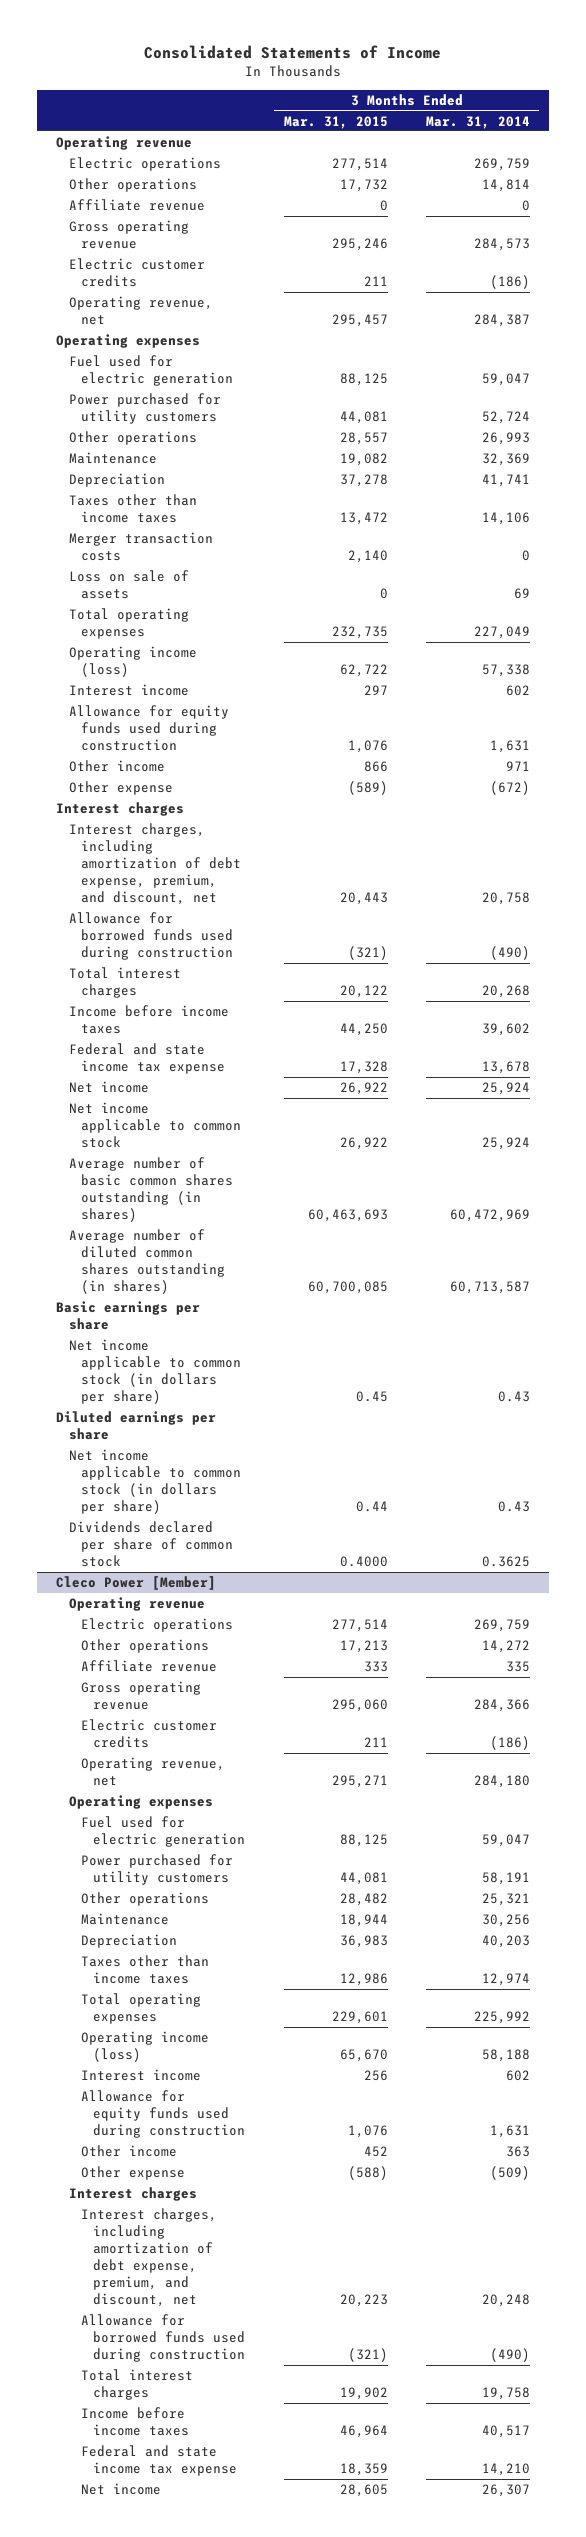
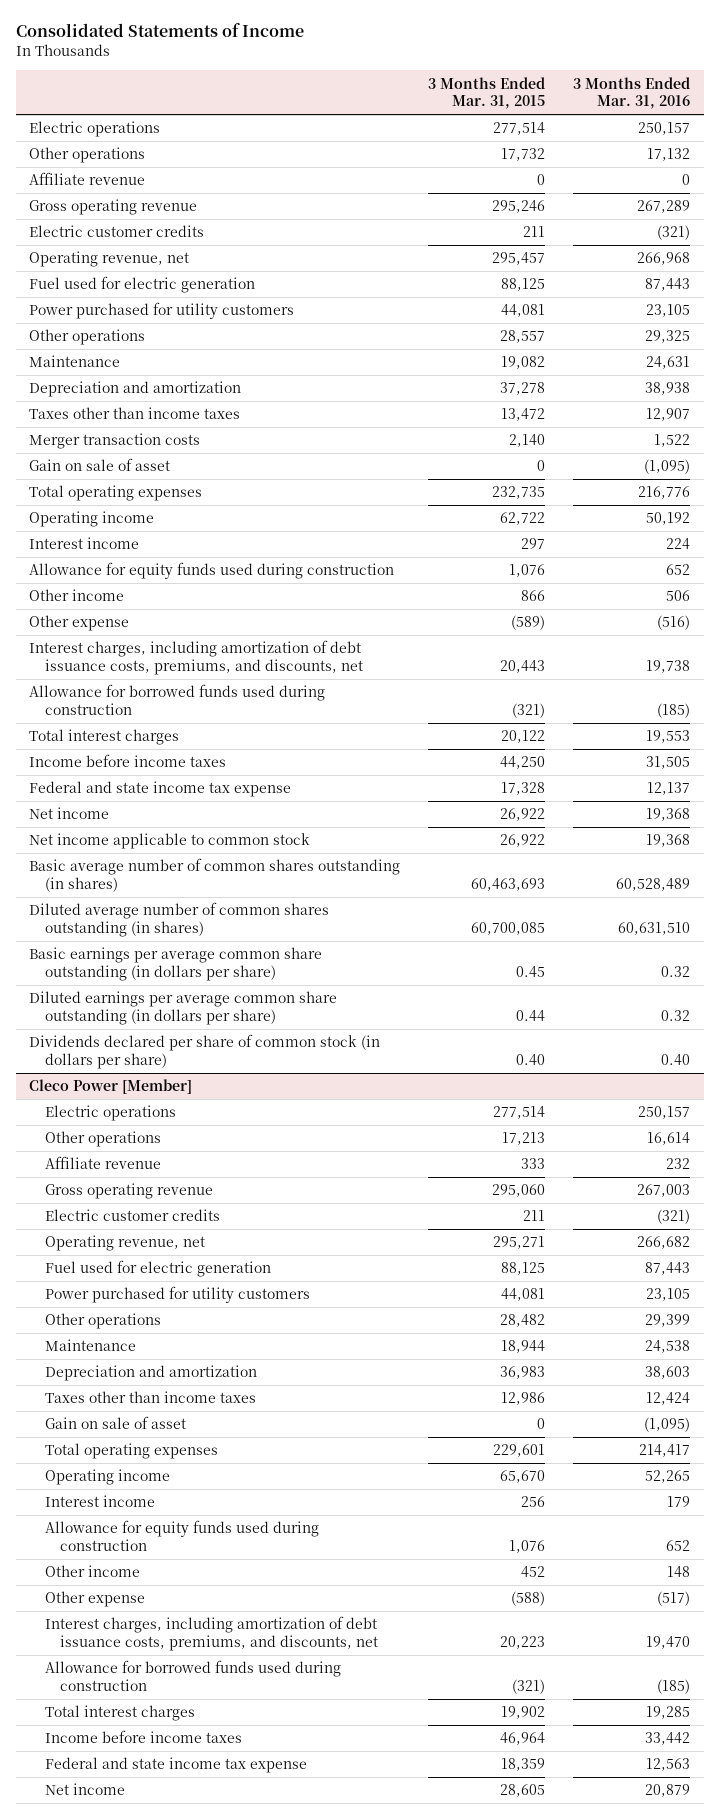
[425,115,530,129] Mar. 31, 2014 -> none
none -> [573,76,691,110] 3 Months Ended Mar. 31, 2016
[56,136,193,151] Operating revenue -> none
[56,334,201,349] Operating expenses -> none
[68,473,165,488] Depreciation -> [29,381,242,398] Depreciation and amortization
[68,570,189,600] Loss on sale of assets -> [29,458,171,472] Gain on sale of asset
[68,646,197,678] Operating income (loss) -> [29,511,155,528] Operating income
[56,802,185,817] Interest charges -> none
[68,823,241,906] Interest charges, including amortization of debt expense, premium, and discount, net -> [29,640,363,676] Interest charges, including amortization of debt issuance costs, premiums, and discounts, net
[56,1301,201,1331] Basic earnings per share -> none
[56,1411,217,1441] Diluted earnings per share -> none
[68,1157,233,1223] Average number of basic common shares outstanding (in shares) -> [29,858,401,893] Basic average number of common shares outstanding (in shares)
[68,1229,225,1295] Average number of diluted common shares outstanding (in shares) -> [29,902,330,938] Diluted average number of common shares outstanding (in shares)
[68,1339,241,1405] Net income applicable to common stock (in dollars per share) -> [29,947,323,982] Basic earnings per average common share outstanding (in dollars per share)
[68,1449,241,1515] Net income applicable to common stock (in dollars per share) -> [29,991,338,1026] Diluted earnings per average common share outstanding (in dollars per share)
[68,1521,233,1568] Dividends declared per share of common stock -> [29,1034,381,1070] Dividends declared per share of common stock (in dollars per share)
[339,1556,388,1568] 0.4000 -> [516,1054,546,1066] 0.40
[68,1597,205,1612] Operating revenue -> none
[68,1795,213,1810] Operating expenses -> none
[80,1934,177,1949] Depreciation -> [44,1365,257,1382] Depreciation and amortization
none -> [44,1416,186,1430] Gain on sale of asset
[80,2031,209,2063] Operating income (loss) -> [44,1469,170,1486] Operating income
[68,2187,197,2202] Interest charges -> none
[80,2208,217,2308] Interest charges, including amortization of debt expense, premium, and discount, net -> [44,1616,379,1652] Interest charges, including amortization of debt issuance costs, premiums, and discounts, net

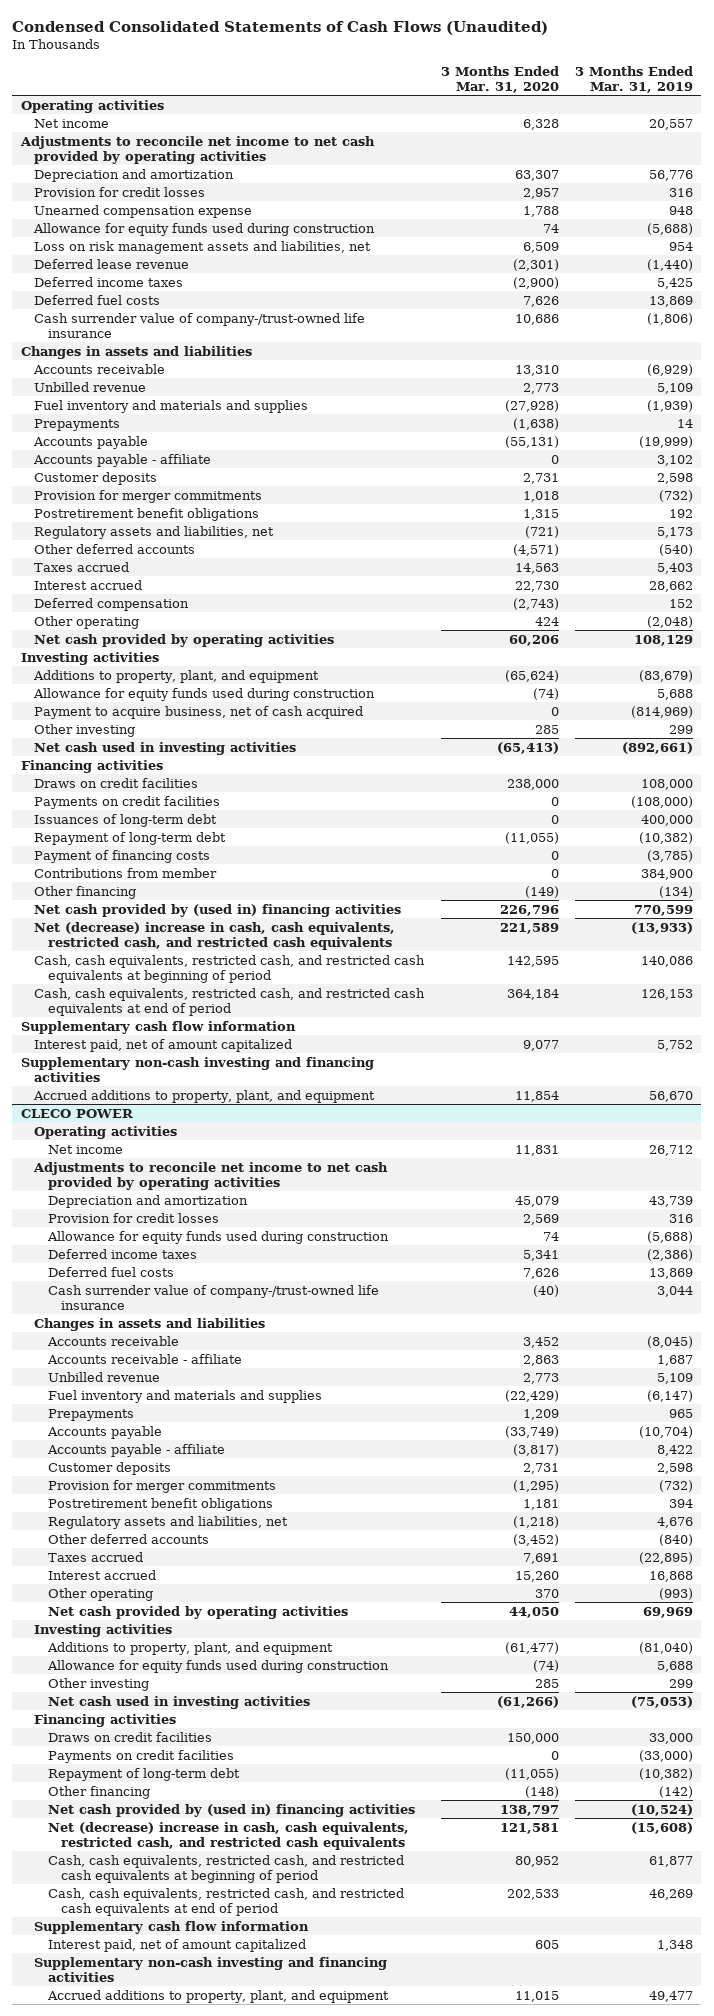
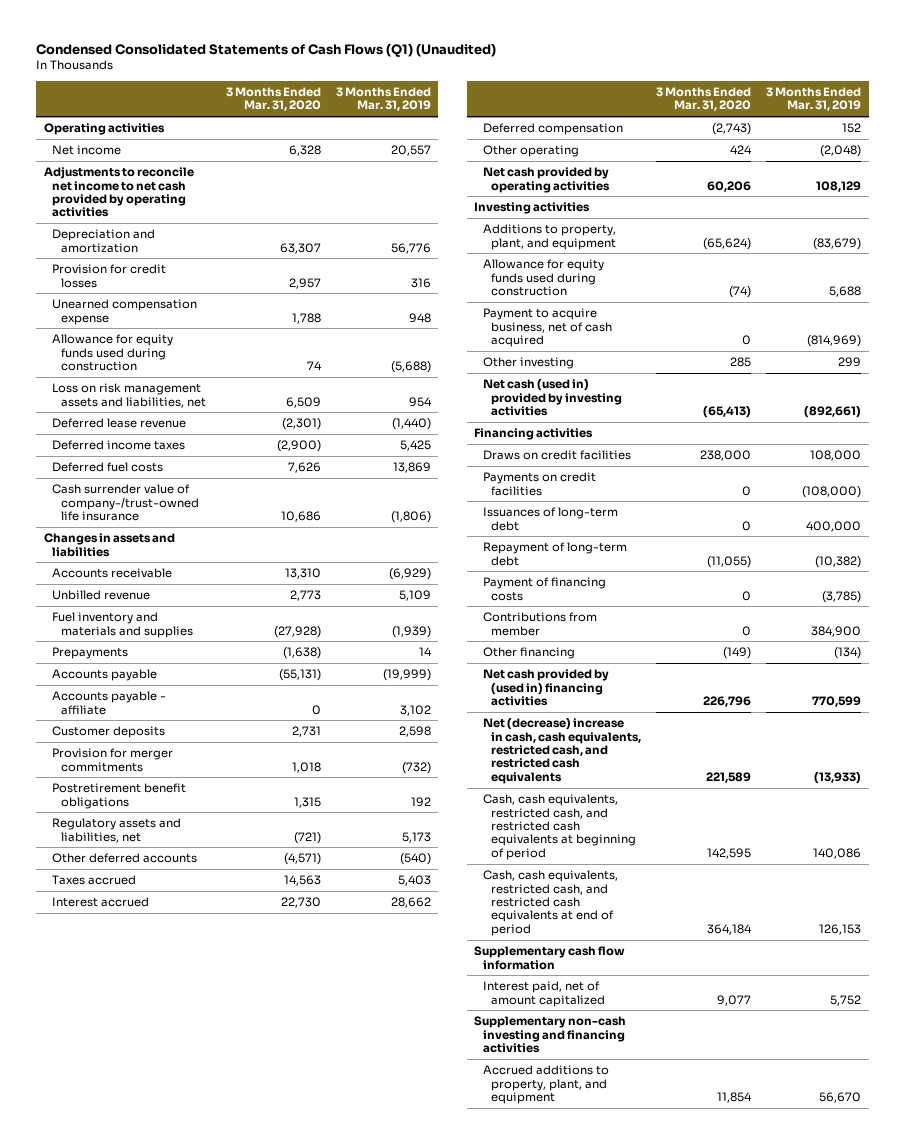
[12,21,549,36] Condensed Consolidated Statements of Cash Flows (Unaudited) -> [36,42,497,57] Condensed Consolidated Statements of Cash Flows (Q1) (Unaudited)
[34,741,297,755] Net cash used in investing activities -> [482,379,623,417] Net cash (used in) provided by investing activities
[20,1108,133,1118] CLECO POWER -> none
[34,1125,178,1139] Operating activities -> none
[47,1144,123,1154] Net income -> none
[33,1161,389,1190] Adjustments to reconcile net income to net cash provided by operating activities -> none
[47,1194,248,1208] Depreciation and amortization -> none
[47,1212,219,1223] Provision for credit losses -> none
[46,1230,389,1244] Allowance for equity funds used during construction -> none
[47,1248,197,1259] Deferred income taxes -> none
[47,1266,174,1277] Deferred fuel costs -> none
[47,1284,379,1310] Cash surrender value of company-/trust-owned life insurance -> none
[34,1317,266,1331] Changes in assets and liabilities -> none
[46,1335,179,1346] Accounts receivable -> none
[46,1353,242,1364] Accounts receivable - affiliate -> none
[47,1371,160,1382] Unbilled revenue -> none
[47,1389,322,1403] Fuel inventory and materials and supplies -> none
[47,1408,134,1421] Prepayments -> none
[46,1425,162,1439] Accounts payable -> none
[46,1443,225,1457] Accounts payable - affiliate -> none
[47,1461,171,1475] Customer deposits -> none
[47,1479,276,1493] Provision for merger commitments -> none
[47,1497,273,1511] Postretirement benefit obligations -> none
[47,1515,288,1529] Regulatory assets and liabilities, net -> none
[47,1533,209,1544] Other deferred accounts -> none
[47,1551,143,1562] Taxes accrued -> none
[47,1569,156,1580] Interest accrued -> none
[47,1587,153,1601] Other operating -> none
[47,1605,348,1619] Net cash provided by operating activities -> none
[34,1623,173,1637] Investing activities -> none
[46,1641,333,1655] Additions to property, plant, and equipment -> none
[46,1659,389,1673] Allowance for equity funds used during construction -> none
[47,1677,149,1691] Other investing -> none
[47,1695,310,1709] Net cash used in investing activities -> none
[34,1713,177,1727] Financing activities -> none
[47,1731,212,1742] Draws on credit facilities -> none
[47,1749,234,1763] Payments on credit facilities -> none
[47,1767,240,1781] Repayment of long-term debt -> none
[47,1785,150,1799] Other financing -> none
[47,1803,415,1817] Net cash provided by (used in) financing activities -> none
[47,1821,409,1850] Net (decrease) increase in cash, cash equivalents, restricted cash, and restricted cash equivalents -> none
[47,1854,404,1883] Cash, cash equivalents, restricted cash, and restricted cash equivalents at beginning of period -> none
[47,1887,404,1916] Cash, cash equivalents, restricted cash, and restricted cash equivalents at end of period -> none
[34,1920,310,1934] Supplementary cash flow information -> none
[47,1938,306,1952] Interest paid, net of amount capitalized -> none
[34,1956,388,1982] Supplementary non-cash investing and financing activities -> none
[46,1989,389,2003] Accrued additions to property, plant, and equipment -> none

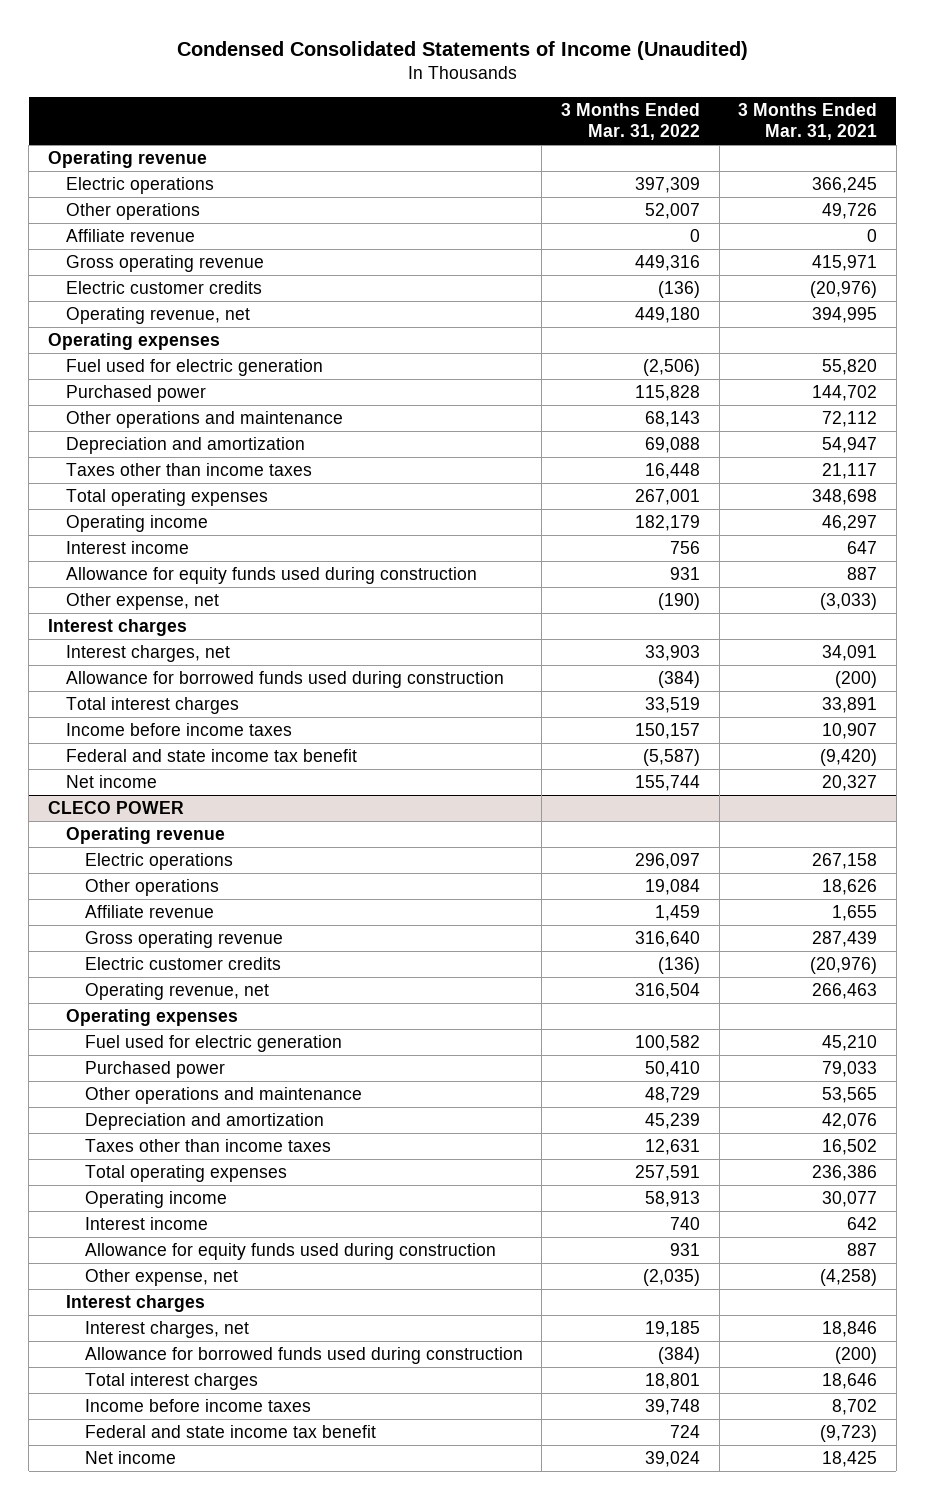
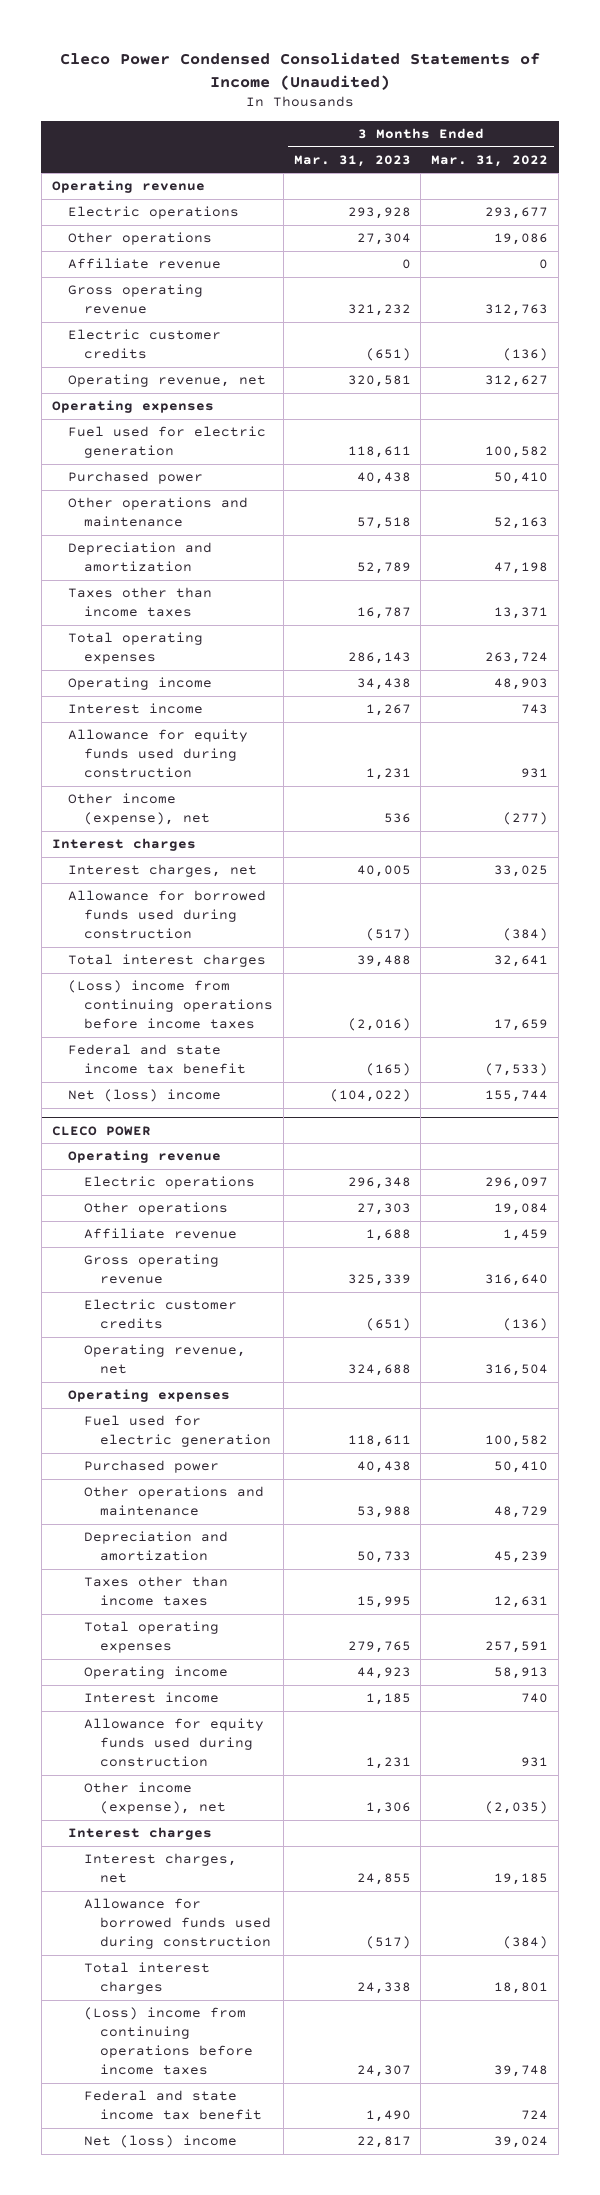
[176,40,748,60] Condensed Consolidated Statements of Income (Unaudited) -> [59,51,540,90] Cleco Power Condensed Consolidated Statements of Income (Unaudited)
[738,102,878,140] 3 Months Ended Mar. 31, 2021 -> none
none -> [293,154,411,167] Mar. 31, 2023
[634,177,700,194] 397,309 -> [485,207,549,220] 293,677
[644,203,700,220] 52,007 -> [494,233,549,246] 19,086
[634,255,700,272] 449,316 -> [485,304,549,317] 312,763
[634,307,700,324] 449,180 -> [485,375,549,388] 312,627
[642,359,700,377] (2,506) -> [485,446,549,459] 100,582
[634,385,700,402] 115,828 -> [494,472,549,485] 50,410
[644,411,700,428] 68,143 -> [494,517,549,530] 52,163
[644,437,700,454] 69,088 -> [494,562,549,575] 47,198
[644,463,700,480] 16,448 -> [494,607,549,620] 13,371
[634,489,700,506] 267,001 -> [485,652,549,665] 263,724
[634,515,700,532] 182,179 -> [494,678,549,691] 48,903
[669,541,700,555] 756 -> [521,704,549,715] 743
[66,593,220,611] Other expense, net -> [67,793,210,826] Other income (expense), net
[657,593,700,611] (190) -> [503,812,549,826] (277)
[644,645,700,662] 33,903 -> [494,865,549,878] 33,025
[644,697,700,714] 33,519 -> [494,955,549,968] 32,641
[66,723,293,737] Income before income taxes -> [67,980,273,1030] (Loss) income from continuing operations before income taxes
[634,723,700,740] 150,157 -> [494,1019,549,1032] 17,659
[642,749,700,767] (5,587) -> [485,1063,549,1077] (7,533)
[66,775,158,789] Net income -> [67,1089,221,1103] Net (loss) income
[84,1269,238,1287] Other expense, net -> [83,1782,226,1815] Other income (expense), net
[84,1399,311,1413] Income before income taxes -> [83,2007,253,2076] (Loss) income from continuing operations before income taxes
[84,1451,176,1465] Net income -> [83,2135,237,2149] Net (loss) income

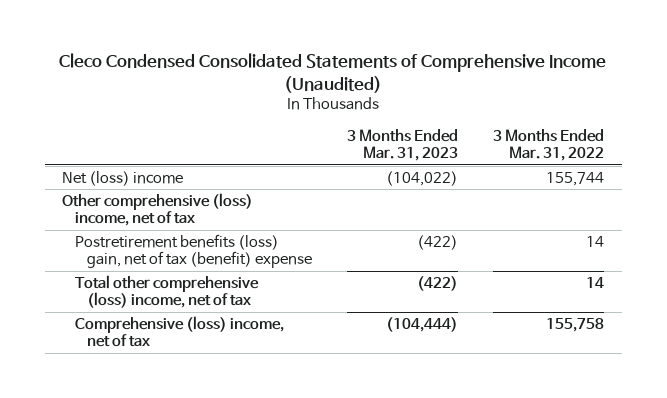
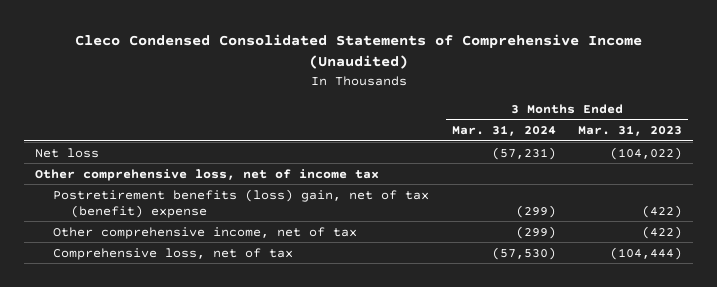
[493,128,605,162] 3 Months Ended Mar. 31, 2022 -> none
none -> [451,125,556,137] Mar. 31, 2024
[62,170,184,186] Net (loss) income -> [35,147,100,158] Net loss
[62,192,254,227] Other comprehensive (loss) income, net of tax -> [35,168,380,181] Other comprehensive loss, net of income tax
[74,274,259,309] Total other comprehensive (loss) income, net of tax -> [53,226,358,239] Other comprehensive income, net of tax
[74,315,284,348] Comprehensive (loss) income, net of tax -> [53,247,294,260] Comprehensive loss, net of tax

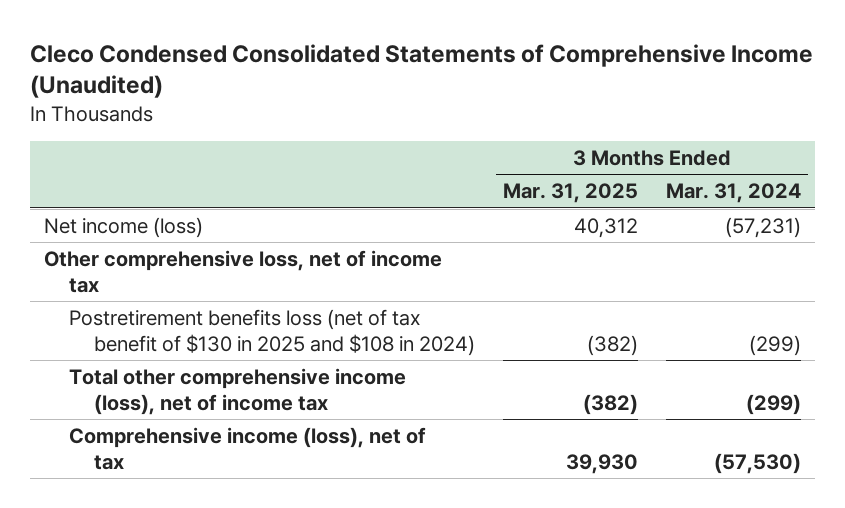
[578,125,683,137] Mar. 31, 2023 -> none
none -> [502,183,638,204] Mar. 31, 2025
[35,147,100,158] Net loss -> [43,216,203,238] Net income (loss)
[53,188,430,218] Postretirement benefits (loss) gain, net of tax (benefit) expense -> [68,308,475,356] Postretirement benefits loss (net of tax benefit of $130 in 2025 and $108 in 2024)
[53,226,358,239] Other comprehensive income, net of tax -> [68,367,406,415] Total other comprehensive income (loss), net of income tax
[53,247,294,260] Comprehensive loss, net of tax -> [68,426,426,470] Comprehensive income (loss), net of tax

